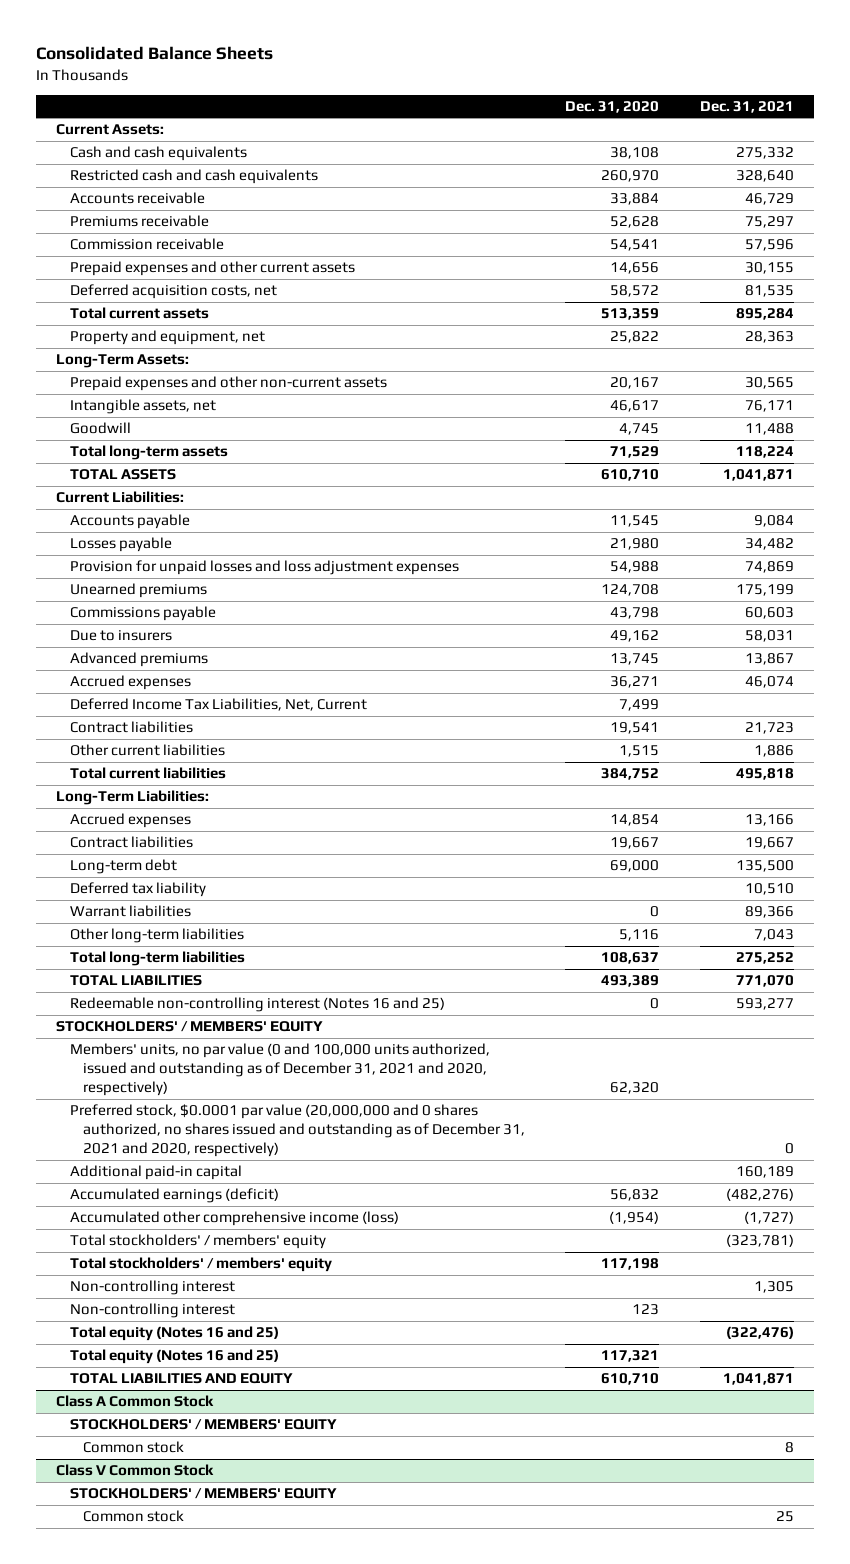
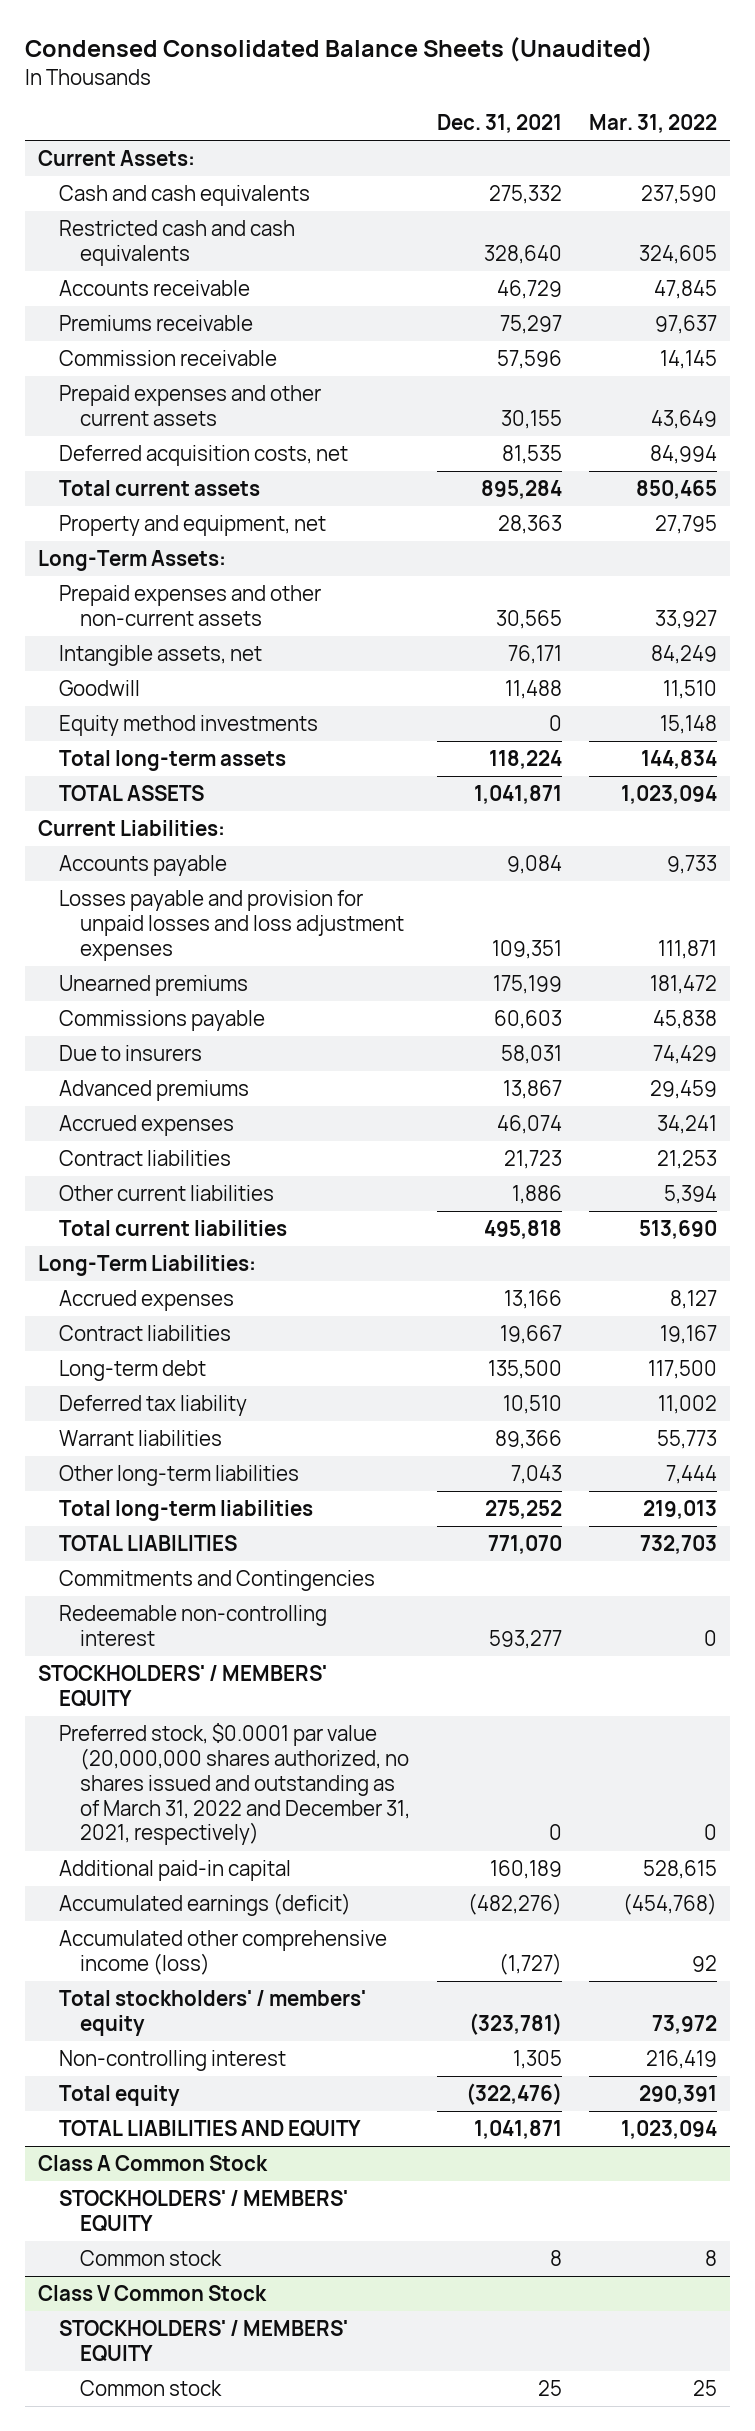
[35,46,273,61] Consolidated Balance Sheets -> [25,36,654,62] Condensed Consolidated Balance Sheets (Unaudited)
[565,100,660,113] Dec. 31, 2020 -> none
none -> [588,114,717,134] Mar. 31, 2022
none -> [59,715,319,737] Equity method investments
[69,537,172,553] Losses payable -> none
[69,560,459,576] Provision for unpaid losses and loss adjustment expenses -> [59,890,405,961] Losses payable and provision for unpaid losses and loss adjustment expenses
[744,561,794,574] 74,869 -> [492,939,563,959] 109,351
[69,698,367,712] Deferred Income Tax Liabilities, Net, Current -> none
none -> [59,1570,376,1592] Commitments and Contingencies
[69,997,445,1013] Redeemable non-controlling interest (Notes 16 and 25) -> [59,1605,328,1646] Redeemable non-controlling interest
[69,1043,490,1097] Members' units, no par value (0 and 100,000 units authorized, issued and outstanding as of December 31, 2021 and 2020, respectively) -> none
[69,1104,525,1158] Preferred stock, $0.0001 par value (20,000,000 and 0 shares authorized, no shares issued and outstanding as of December 31, 2021 and 2020, respectively) -> [59,1723,411,1846] Preferred stock, $0.0001 par value (20,000,000 shares authorized, no shares issued and outstanding as of March 31, 2022 and December 31, 2021, respectively)
[69,1257,332,1273] Total stockholders' / members' equity -> none
[69,1303,235,1319] Non-controlling interest -> none
[69,1349,279,1365] Total equity (Notes 16 and 25) -> none
[69,1326,279,1342] Total equity (Notes 16 and 25) -> [59,2085,181,2107] Total equity

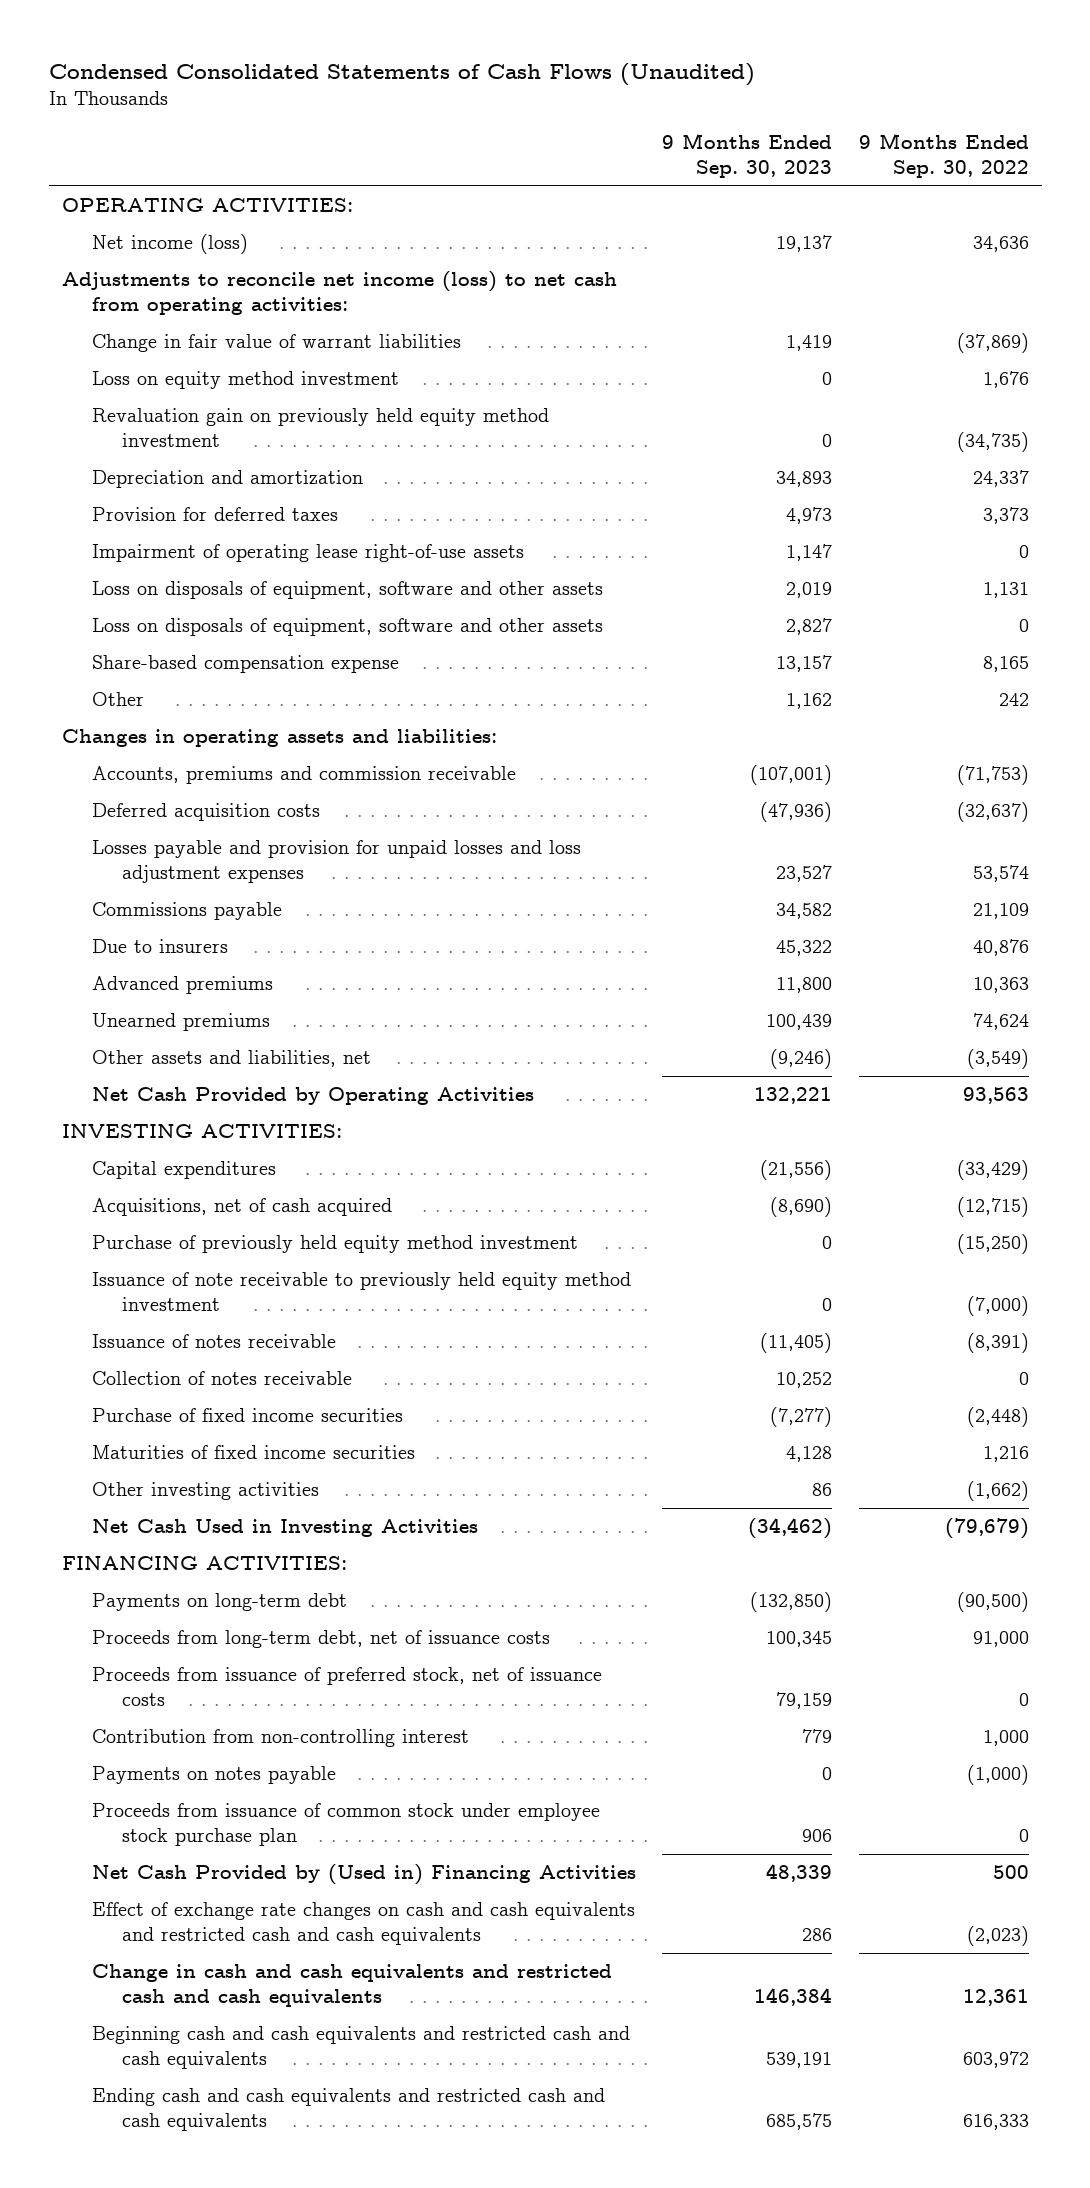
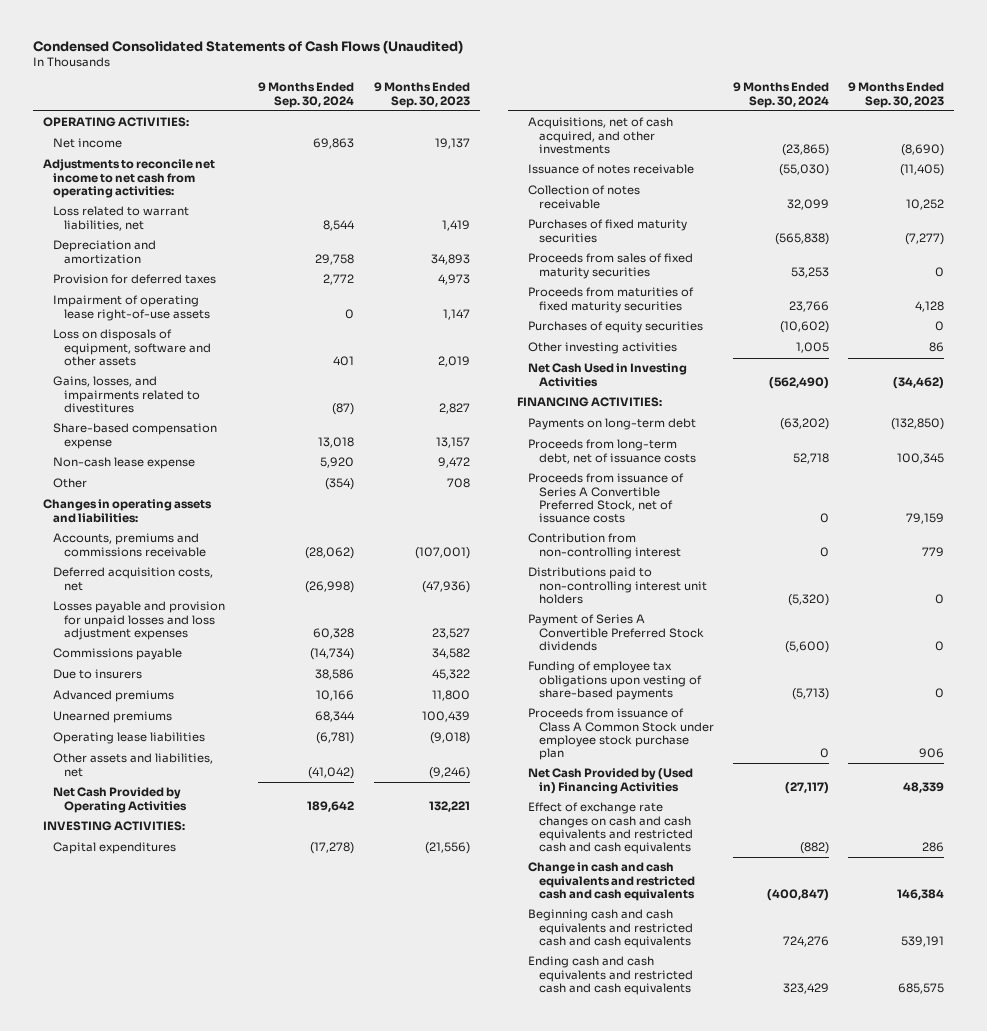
[858,133,1029,178] 9 Months Ended Sep. 30, 2022 -> none
none -> [258,82,355,108] 9 Months Ended Sep. 30, 2024
[91,371,399,390] Loss on equity method investment -> none
[91,408,549,447] Revaluation gain on previously held equity method investment -> none
[91,234,248,255] Net income (loss) -> [53,138,123,149] Net income
[61,271,617,315] Adjustments to reconcile net income (loss) to net cash from operating activities: -> [42,159,215,198] Adjustments to reconcile net income to net cash from operating activities:
[91,334,461,353] Change in fair value of warrant liabilities -> [53,206,190,231] Loss related to warrant liabilities, net
[91,618,603,637] Loss on disposals of equipment, software and other assets -> [53,376,201,413] Gains, losses, and impairments related to divestitures
none -> [53,457,196,470] Non-cash lease expense
[786,693,833,710] 1,162 -> [446,478,470,489] 708
[91,766,516,785] Accounts, premiums and commission receivable -> [53,533,207,557] Accounts, premiums and commissions receivable
[91,803,320,822] Deferred acquisition costs -> [53,567,214,591] Deferred acquisition costs, net
none -> [53,732,206,745] Operating lease liabilities
[91,1235,578,1254] Purchase of previously held equity method investment -> none
[91,1272,631,1311] Issuance of note receivable to previously held equity method investment -> none
[91,1198,392,1217] Acquisitions, net of cash acquired -> [528,117,674,154] Acquisitions, net of cash acquired, and other investments
[91,1408,403,1423] Purchase of fixed income securities -> [528,219,688,243] Purchases of fixed maturity securities
none -> [528,253,694,279] Proceeds from sales of fixed maturity securities
[91,1445,415,1460] Maturities of fixed income securities -> [528,287,695,313] Proceeds from maturities of fixed maturity securities
none -> [528,321,704,334] Purchases of equity securities
[91,1667,602,1706] Proceeds from issuance of preferred stock, net of issuance costs -> [528,473,685,523] Proceeds from issuance of Series A Convertible Preferred Stock, net of issuance costs
[91,1766,336,1785] Payments on notes payable -> none
none -> [528,567,707,604] Distributions paid to non-controlling interest unit holders
none -> [528,614,704,651] Payment of Series A Convertible Preferred Stock dividends
none -> [528,661,702,700] Funding of employee tax obligations upon vesting of share-based payments
[91,1803,600,1846] Proceeds from issuance of common stock under employee stock purchase plan -> [528,708,714,760] Proceeds from issuance of Class A Common Stock under employee stock purchase plan

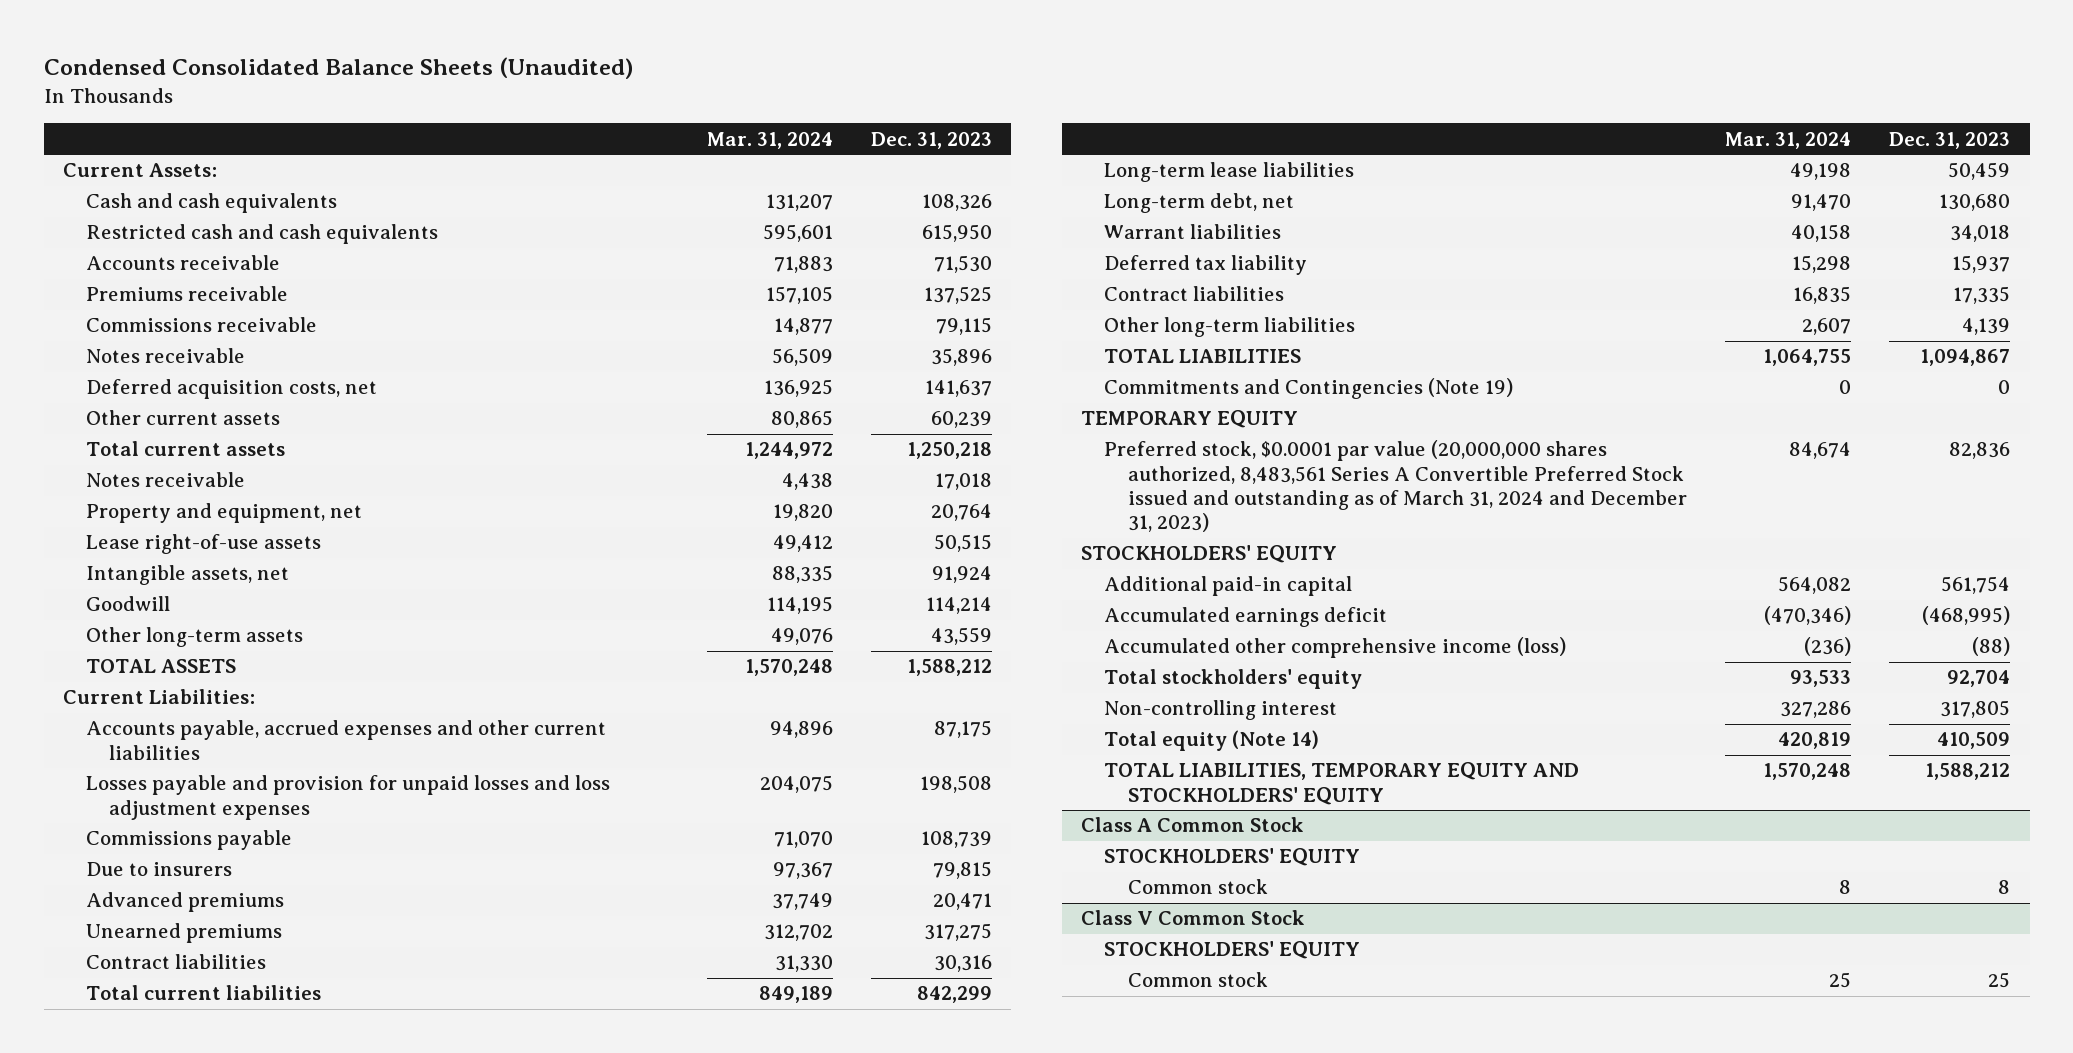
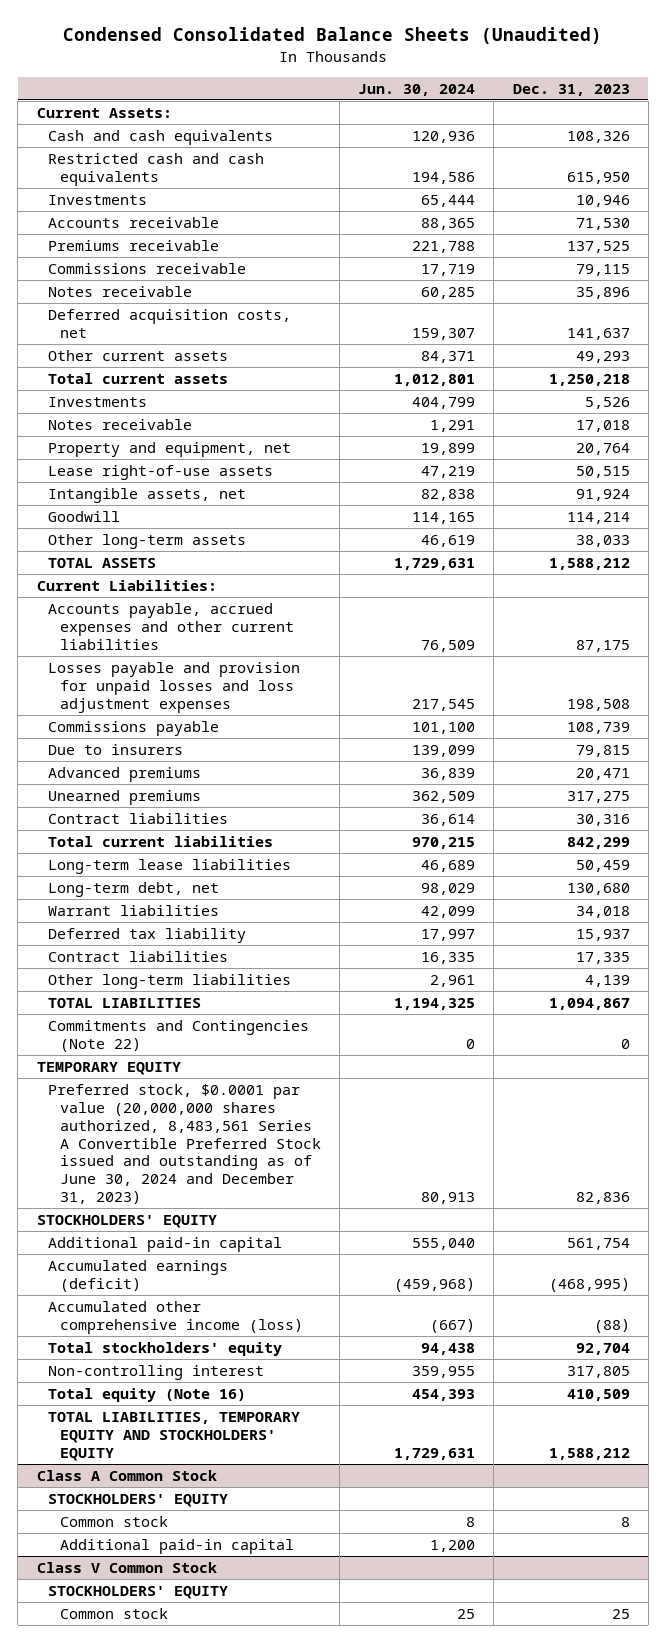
[706,131,833,149] Mar. 31, 2024 -> none
none -> [358,83,476,96] Jun. 30, 2024
none -> [48,195,148,206] Investments
[930,411,992,429] 60,239 -> [575,351,630,364] 49,293
none -> [48,397,148,408] Investments
[930,627,992,646] 43,559 -> [575,535,630,548] 38,033
[1104,378,1514,400] Commitments and Contingencies (Note 19) -> [48,1020,310,1052] Commitments and Contingencies (Note 22)
[1104,440,1687,533] Preferred stock, $0.0001 par value (20,000,000 shares authorized, 8,483,561 Series A Convertible Preferred Stock issued and outstanding as of March 31, 2024 and December 31, 2023) -> [48,1084,321,1205] Preferred stock, $0.0001 par value (20,000,000 shares authorized, 8,483,561 Series A Convertible Preferred Stock issued and outstanding as of June 30, 2024 and December 31, 2023)
[1104,607,1388,628] Accumulated earnings deficit -> [48,1260,229,1292] Accumulated earnings (deficit)
[1104,730,1320,752] Total equity (Note 14) -> [48,1388,247,1403] Total equity (Note 16)
none -> [59,1539,294,1555] Additional paid-in capital

